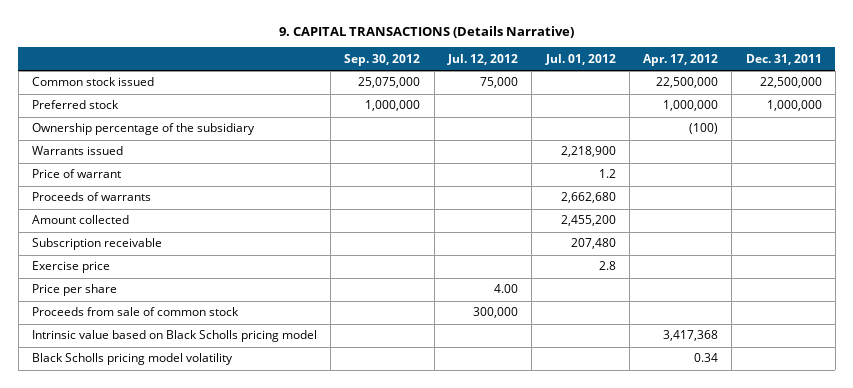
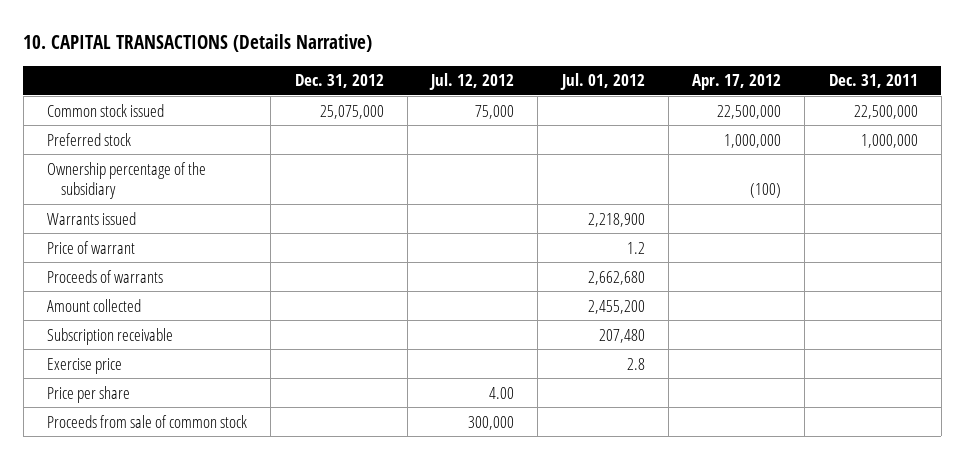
[278,25,574,38] 9. CAPITAL TRANSACTIONS (Details Narrative) -> [23,34,373,53] 10. CAPITAL TRANSACTIONS (Details Narrative)
[344,53,421,66] Sep. 30, 2012 -> none
none -> [294,74,384,89] Dec. 31, 2012
[31,330,317,343] Intrinsic value based on Black Scholls pricing model -> none
[31,353,233,366] Black Scholls pricing model volatility -> none

